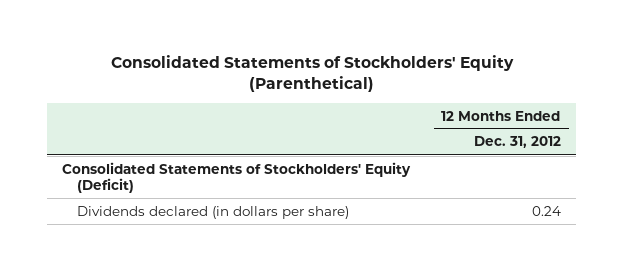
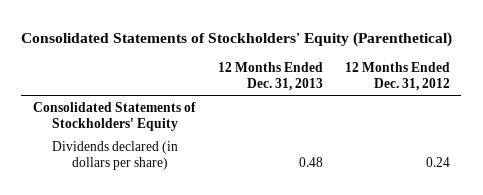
none -> [217,62,323,92] 12 Months Ended Dec. 31, 2013
[62,161,412,193] Consolidated Statements of Stockholders' Equity (Deficit) -> [32,102,196,131] Consolidated Statements of Stockholders' Equity

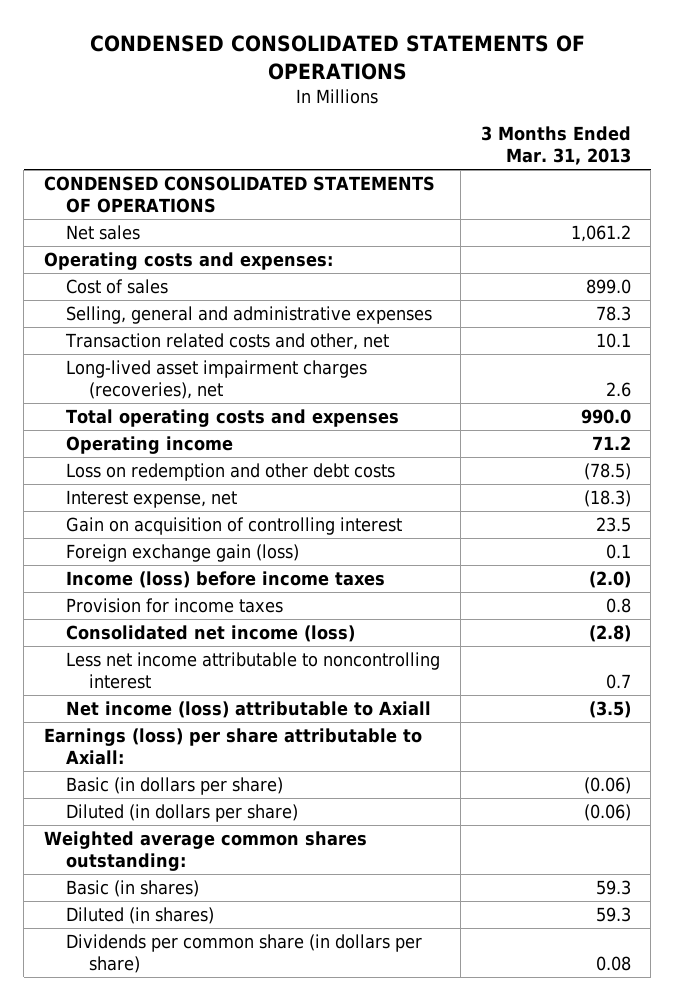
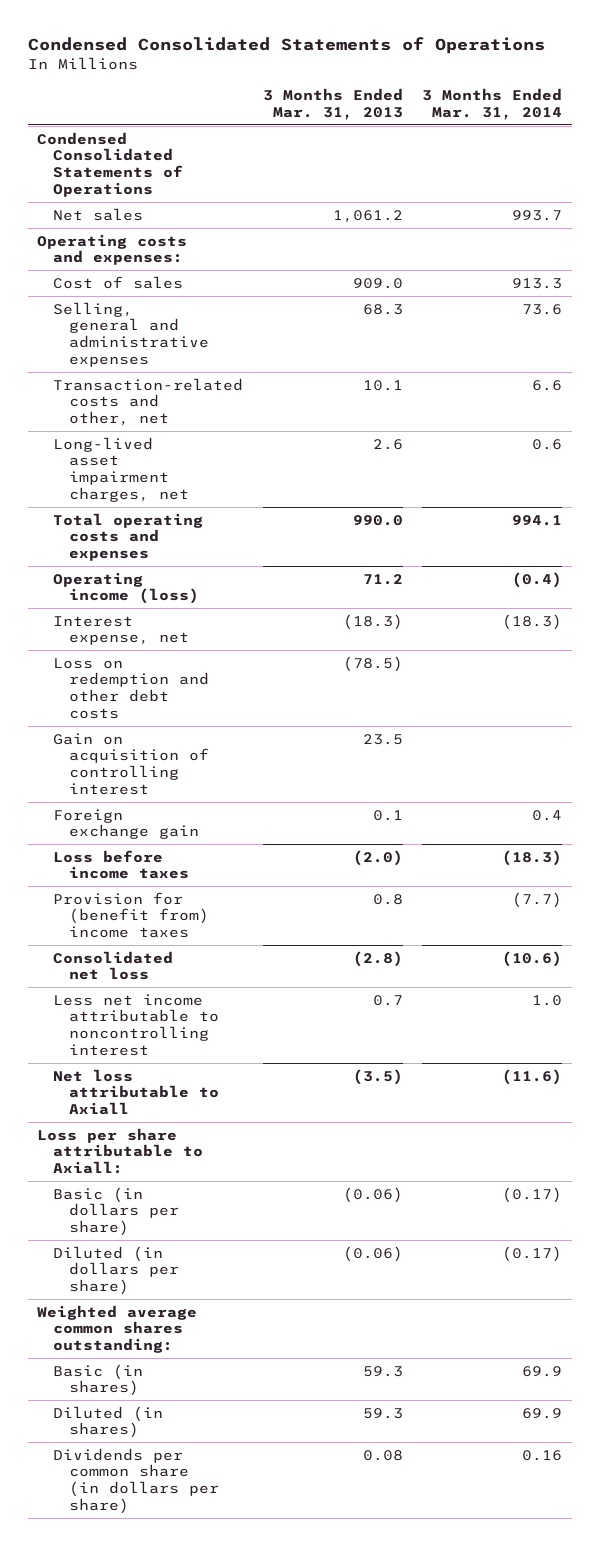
[90,35,586,80] CONDENSED CONSOLIDATED STATEMENTS OF OPERATIONS -> [27,36,545,54] Condensed Consolidated Statements of Operations
none -> [422,88,563,120] 3 Months Ended Mar. 31, 2014
[43,175,435,213] CONDENSED CONSOLIDATED STATEMENTS OF OPERATIONS -> [37,131,184,197] Condensed Consolidated Statements of Operations
[585,278,631,294] 899.0 -> [352,277,403,289] 909.0
[595,305,631,321] 78.3 -> [362,303,403,315] 68.3
[65,332,390,350] Transaction related costs and other, net -> [53,377,244,427] Transaction-related costs and other, net
[66,359,368,399] Long-lived asset impairment charges (recoveries), net -> [53,436,190,502] Long-lived asset impairment charges, net
[66,435,234,454] Operating income -> [53,571,200,605] Operating income (loss)
[66,462,396,481] Loss on redemption and other debt costs -> [53,657,210,719] Loss on redemption and other debt costs
[66,543,300,562] Foreign exchange gain (loss) -> [53,808,200,840] Foreign exchange gain
[66,570,386,588] Income (loss) before income taxes -> [53,849,190,880] Loss before income taxes
[66,597,284,613] Provision for income taxes -> [53,891,210,939] Provision for (benefit from) income taxes
[66,624,356,642] Consolidated net income (loss) -> [53,950,174,981] Consolidated net loss
[66,700,432,718] Net income (loss) attributable to Axiall -> [53,1068,220,1116] Net loss attributable to Axiall
[43,727,422,765] Earnings (loss) per share attributable to Axiall: -> [37,1127,204,1175] Loss per share attributable to Axiall:

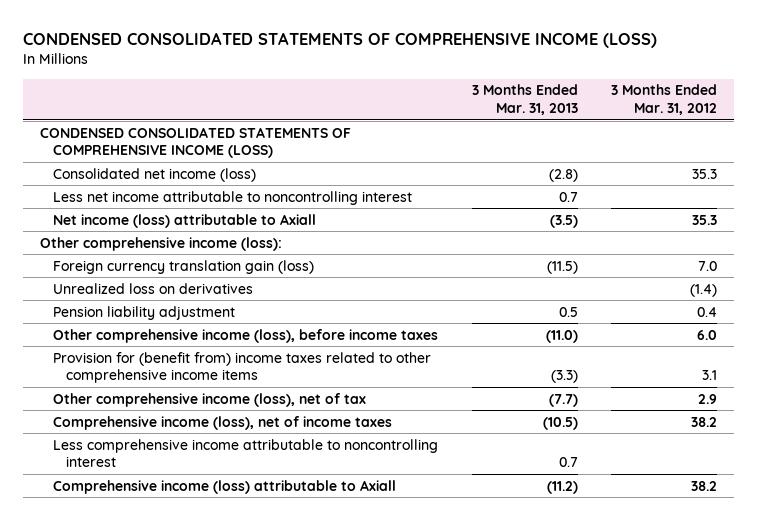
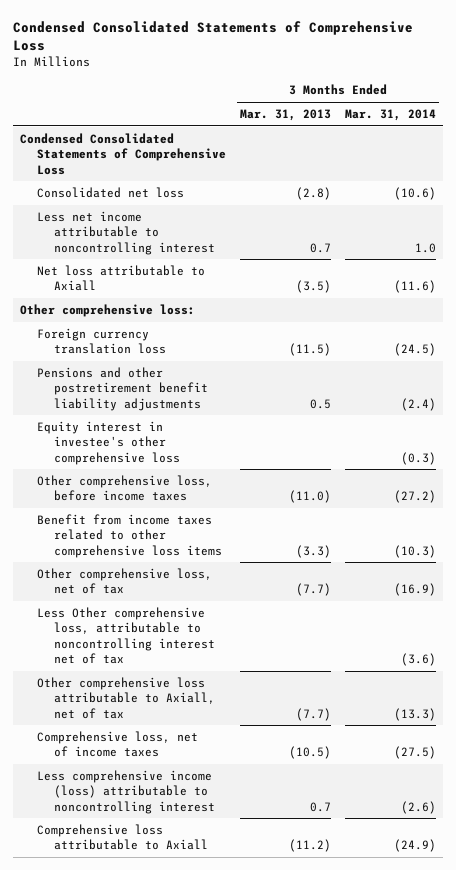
[23,32,658,49] CONDENSED CONSOLIDATED STATEMENTS OF COMPREHENSIVE INCOME (LOSS) -> [13,20,414,52] Condensed Consolidated Statements of Comprehensive Loss
[611,84,718,115] 3 Months Ended Mar. 31, 2012 -> none
none -> [344,109,436,122] Mar. 31, 2014
[40,126,352,159] CONDENSED CONSOLIDATED STATEMENTS OF COMPREHENSIVE INCOME (LOSS) -> [20,133,227,175] Condensed Consolidated Statements of Comprehensive Loss
[53,167,257,182] Consolidated net income (loss) -> [37,187,185,199] Consolidated net loss
[53,282,254,294] Unrealized loss on derivatives -> none
[53,213,317,228] Net income (loss) attributable to Axiall -> [37,265,206,292] Net loss attributable to Axiall
[40,236,283,251] Other comprehensive income (loss): -> [20,304,196,318] Other comprehensive loss:
[53,259,315,274] Foreign currency translation gain (loss) -> [37,328,167,355] Foreign currency translation loss
[53,305,236,320] Pension liability adjustment -> [37,367,209,411] Pensions and other postretirement benefit liability adjustments
none -> [37,421,181,465] Equity interest in investee's other comprehensive loss
[53,328,439,343] Other comprehensive income (loss), before income taxes -> [37,475,213,502] Other comprehensive loss, before income taxes
[53,351,432,384] Provision for (benefit from) income taxes related to other comprehensive income items -> [37,514,223,558] Benefit from income taxes related to other comprehensive loss items
[53,392,367,407] Other comprehensive income (loss), net of tax -> [37,568,213,595] Other comprehensive loss, net of tax
none -> [37,607,216,664] Less Other comprehensive loss, attributable to noncontrolling interest net of tax
none -> [37,677,216,719] Other comprehensive loss attributable to Axiall, net of tax
[53,415,393,430] Comprehensive income (loss), net of income taxes -> [37,731,199,758] Comprehensive loss, net of income taxes
[53,438,439,468] Less comprehensive income attributable to noncontrolling interest -> [37,770,216,814] Less comprehensive income (loss) attributable to noncontrolling interest
[53,479,397,494] Comprehensive income (loss) attributable to Axiall -> [37,824,209,851] Comprehensive loss attributable to Axiall

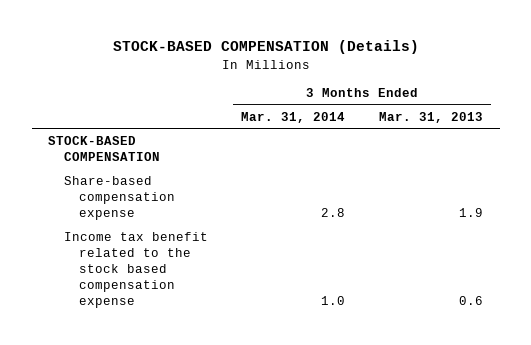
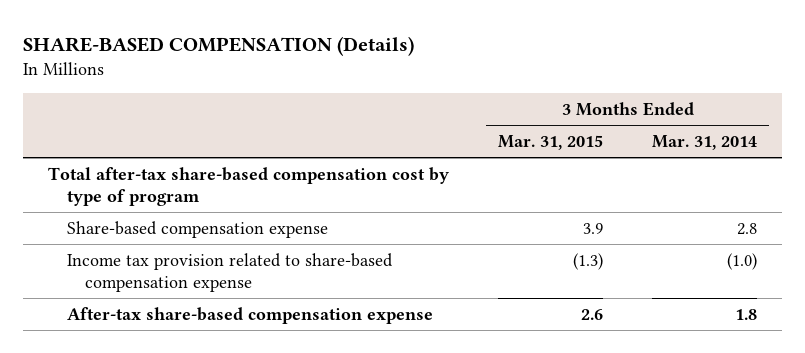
[112,40,419,55] STOCK-BASED COMPENSATION (Details) -> [23,36,415,57] SHARE-BASED COMPENSATION (Details)
[379,111,484,123] Mar. 31, 2013 -> none
none -> [497,135,603,151] Mar. 31, 2015
[48,135,160,162] STOCK-BASED COMPENSATION -> none
none -> [47,166,449,207] Total after-tax share-based compensation cost by type of program
[63,231,208,309] Income tax benefit related to the stock based compensation expense -> [66,252,393,293] Income tax provision related to share-based compensation expense
[321,296,346,306] 1.0 -> [727,252,758,270] (1.0)
none -> [66,306,433,324] After-tax share-based compensation expense

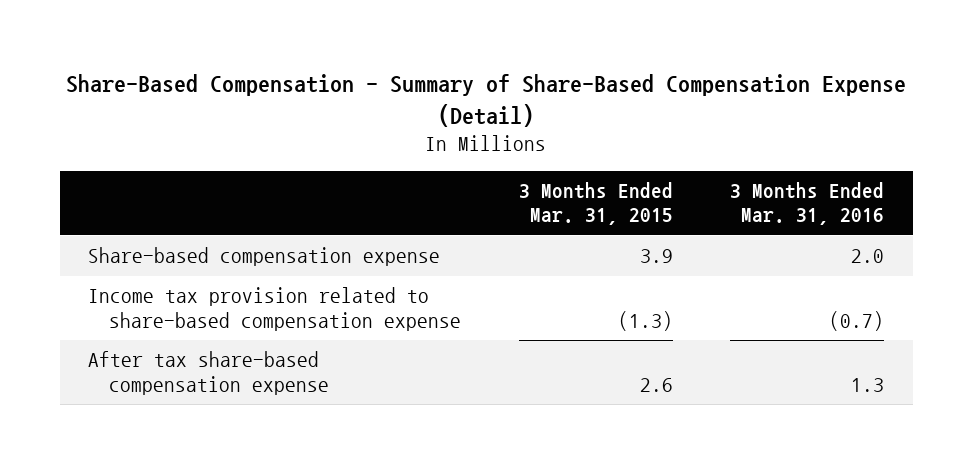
[23,36,415,57] SHARE-BASED COMPENSATION (Details) -> [66,74,907,127] Share-Based Compensation - Summary of Share-Based Compensation Expense (Detail)
[652,135,758,151] Mar. 31, 2014 -> none
none -> [729,182,884,226] 3 Months Ended Mar. 31, 2016
[47,166,449,207] Total after-tax share-based compensation cost by type of program -> none
[66,306,433,324] After-tax share-based compensation expense -> [88,351,330,395] After tax share-based compensation expense

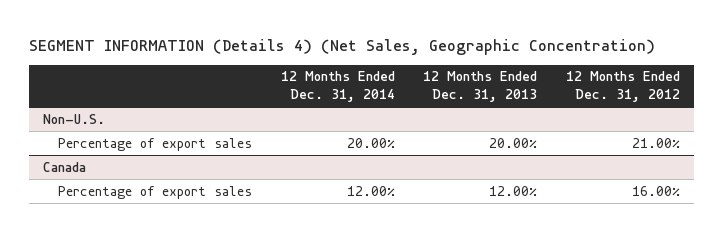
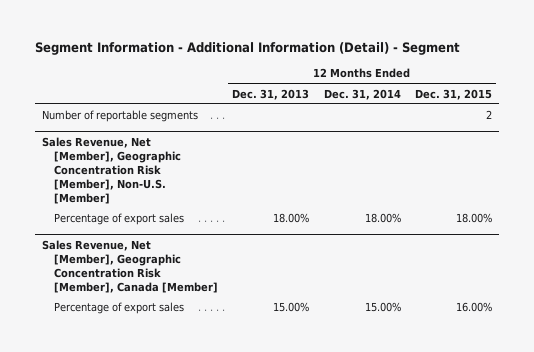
[29,38,656,55] SEGMENT INFORMATION (Details 4) (Net Sales, Geographic Concentration) -> [34,42,460,56] Segment Information - Additional Information (Detail) - Segment
[565,71,680,103] 12 Months Ended Dec. 31, 2012 -> none
none -> [414,88,492,100] Dec. 31, 2015
[43,113,106,124] Non-U.S. -> none
[43,161,87,172] Canada -> none
none -> [42,110,199,123] Number of reportable segments
none -> [42,137,181,204] Sales Revenue, Net [Member], Geographic Concentration Risk [Member], Non-U.S. [Member]
[346,137,395,148] 20.00% -> [364,213,401,224] 18.00%
[489,137,538,148] 20.00% -> [273,213,310,224] 18.00%
none -> [42,240,218,293] Sales Revenue, Net [Member], Geographic Concentration Risk [Member], Canada [Member]
[346,185,395,196] 12.00% -> [364,302,401,313] 15.00%
[489,185,538,196] 12.00% -> [273,302,310,313] 15.00%

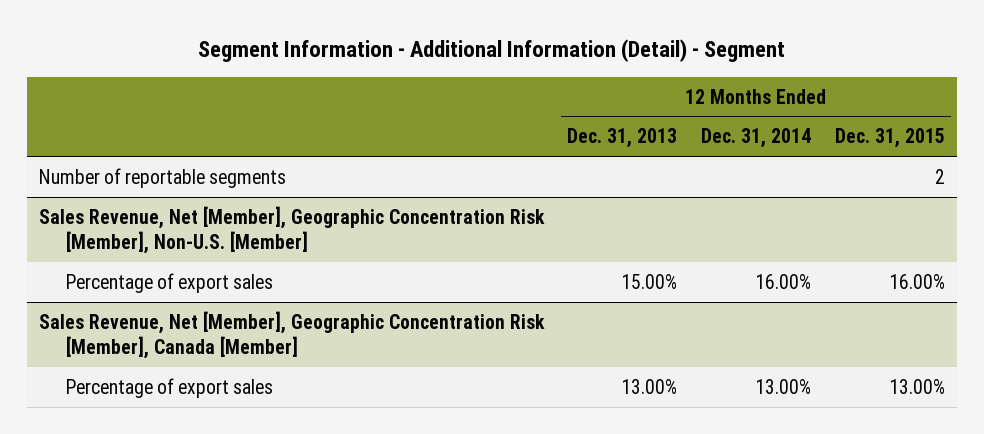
[273,213,310,224] 18.00% -> [621,273,678,289] 15.00%
[364,213,401,224] 18.00% -> [755,273,812,289] 16.00%
[455,213,492,224] 18.00% -> [889,273,946,289] 16.00%
[273,302,310,313] 15.00% -> [621,378,678,394] 13.00%
[364,302,401,313] 15.00% -> [755,378,812,394] 13.00%
[455,302,492,313] 16.00% -> [889,378,946,394] 13.00%

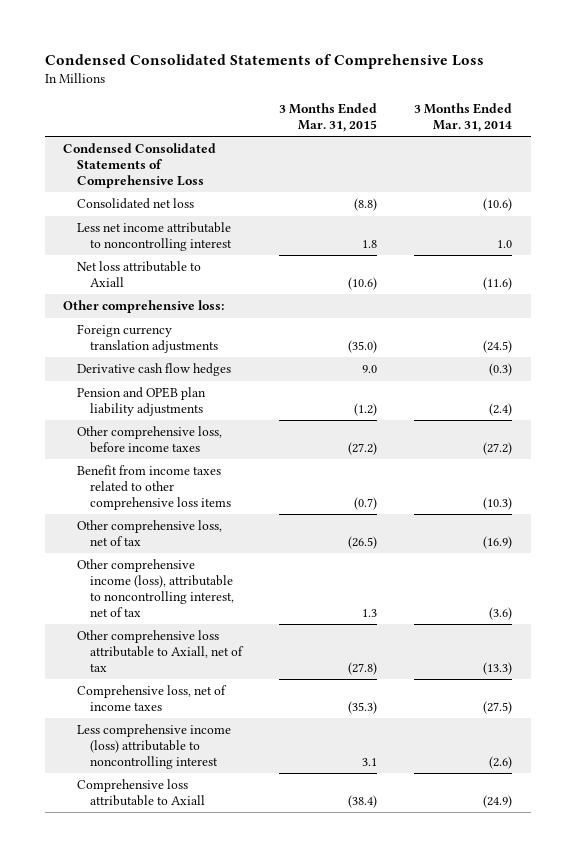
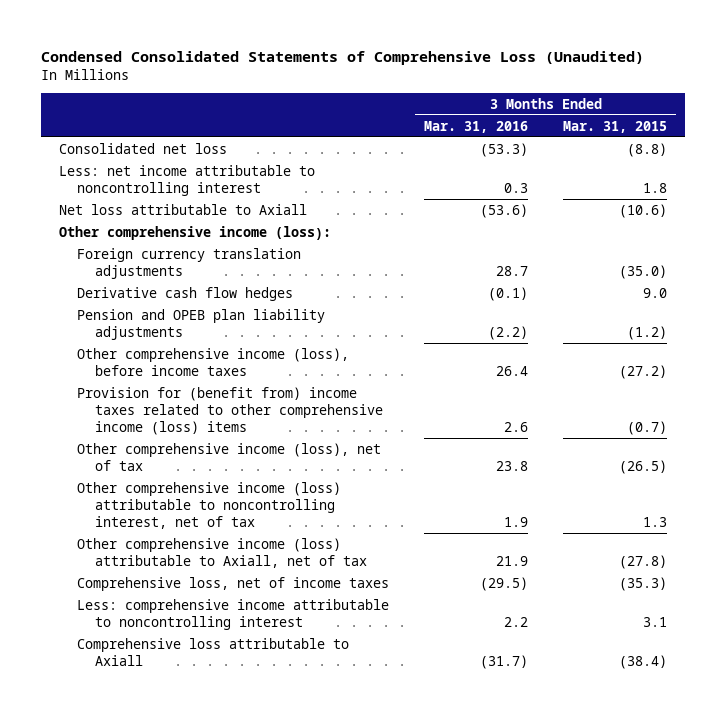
[44,54,484,70] Condensed Consolidated Statements of Comprehensive Loss -> [41,50,645,65] Condensed Consolidated Statements of Comprehensive Loss (Unaudited)
[414,102,513,132] 3 Months Ended Mar. 31, 2014 -> none
none -> [424,120,529,133] Mar. 31, 2016
[63,143,217,188] Condensed Consolidated Statements of Comprehensive Loss -> none
[76,222,232,251] Less net income attributable to noncontrolling interest -> [58,164,315,196] Less: net income attributable to noncontrolling interest
[63,300,225,314] Other comprehensive loss: -> [58,225,331,240] Other comprehensive income (loss):
[76,426,222,453] Other comprehensive loss, before income taxes -> [76,347,349,376] Other comprehensive income (loss), before income taxes
[76,465,231,510] Benefit from income taxes related to other comprehensive loss items -> [76,386,383,435] Provision for (benefit from) income taxes related to other comprehensive income (loss) items
[76,520,222,546] Other comprehensive loss, net of tax -> [76,442,381,471] Other comprehensive income (loss), net of tax
[76,559,234,617] Other comprehensive income (loss), attributable to noncontrolling interest, net of tax -> [76,481,341,529] Other comprehensive income (loss) attributable to noncontrolling interest, net of tax
[76,630,244,672] Other comprehensive loss attributable to Axiall, net of tax -> [76,537,367,568] Other comprehensive income (loss) attributable to Axiall, net of tax
[76,724,231,769] Less comprehensive income (loss) attributable to noncontrolling interest -> [76,598,389,630] Less: comprehensive income attributable to noncontrolling interest

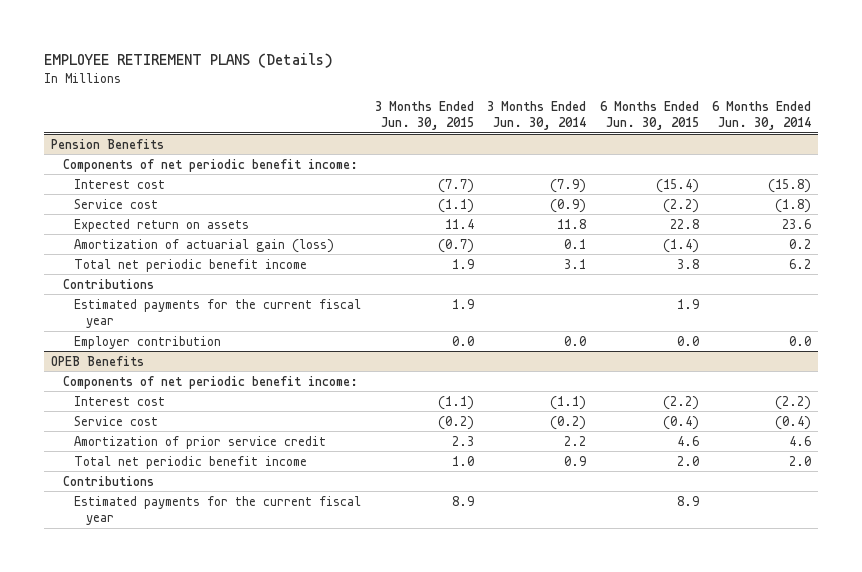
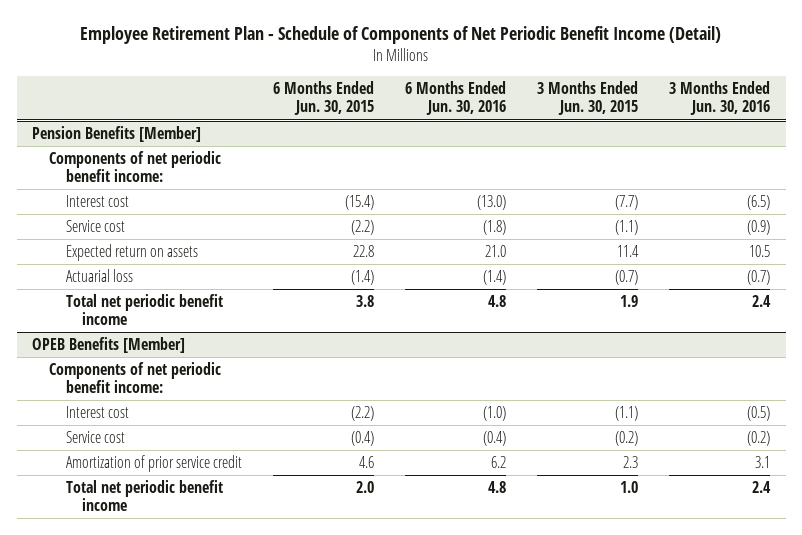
[44,52,334,68] EMPLOYEE RETIREMENT PLANS (Details) -> [80,26,722,45] Employee Retirement Plan - Schedule of Components of Net Periodic Benefit Income (Detail)
[487,100,587,131] 3 Months Ended Jun. 30, 2014 -> none
[711,100,811,131] 6 Months Ended Jun. 30, 2014 -> none
none -> [404,81,506,116] 6 Months Ended Jun. 30, 2016
none -> [669,81,771,116] 3 Months Ended Jun. 30, 2016
[50,138,164,149] Pension Benefits -> [32,126,202,143] Pension Benefits [Member]
[74,238,335,253] Amortization of actuarial gain (loss) -> [65,269,133,283] Actuarial loss
[62,278,154,289] Contributions -> none
[74,298,362,329] Estimated payments for the current fiscal year -> none
[74,335,222,349] Employer contribution -> none
[50,355,144,366] OPEB Benefits -> [32,337,186,354] OPEB Benefits [Member]
[62,475,154,486] Contributions -> none
[74,495,362,526] Estimated payments for the current fiscal year -> none

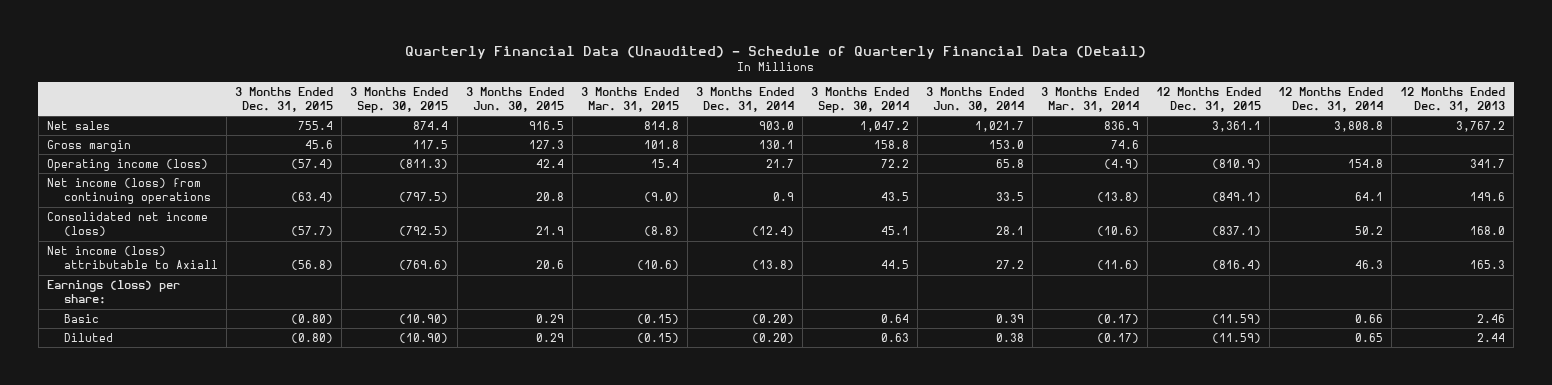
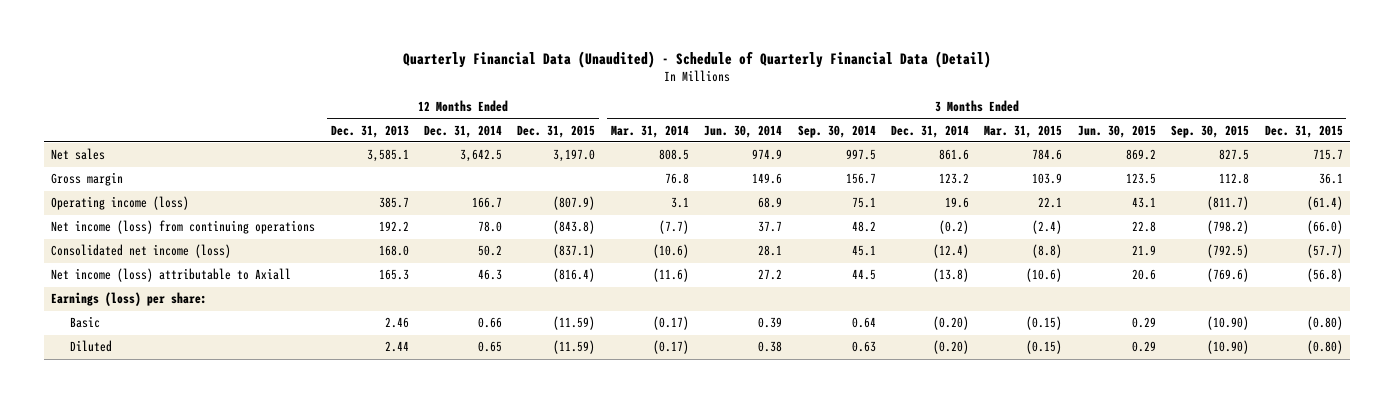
[298,120,334,130] 755.4 -> [1312,149,1343,161] 715.7
[413,120,449,130] 874.4 -> [1219,149,1250,161] 827.5
[528,120,564,130] 916.5 -> [1125,149,1156,161] 869.2
[643,120,679,130] 814.8 -> [1032,149,1063,161] 784.6
[758,120,794,130] 903.0 -> [939,149,970,161] 861.6
[859,120,909,132] 1,047.2 -> [845,149,876,161] 997.5
[974,120,1024,132] 1,021.7 -> [752,149,783,161] 974.9
[1103,120,1139,130] 836.9 -> [658,149,689,161] 808.5
[1212,120,1262,132] 3,361.1 -> [553,149,596,163] 3,197.0
[1334,120,1384,132] 3,808.8 -> [460,149,503,163] 3,642.5
[1456,120,1506,132] 3,767.2 -> [366,149,409,163] 3,585.1
[305,139,334,149] 45.6 -> [1318,173,1343,185] 36.1
[413,139,449,149] 117.5 -> [1219,173,1250,185] 112.8
[528,139,564,149] 127.3 -> [1125,173,1156,185] 123.5
[643,139,679,149] 101.8 -> [1032,173,1063,185] 103.9
[758,139,794,149] 130.1 -> [939,173,970,185] 123.2
[873,139,909,149] 158.8 -> [845,173,876,185] 156.7
[988,139,1024,149] 153.0 -> [752,173,783,185] 149.6
[1110,139,1139,149] 74.6 -> [664,173,689,185] 76.8
[291,158,334,169] (57.4) -> [1306,196,1343,211] (61.4)
[399,158,449,169] (811.3) -> [1207,196,1250,211] (811.7)
[535,158,564,168] 42.4 -> [1131,197,1156,209] 43.1
[650,158,679,168] 15.4 -> [1038,197,1063,209] 22.1
[765,158,794,168] 21.7 -> [945,197,970,209] 19.6
[880,158,909,168] 72.2 -> [851,197,876,209] 75.1
[995,158,1024,168] 65.8 -> [758,197,783,209] 68.9
[1103,158,1139,169] (4.9) -> [670,197,689,209] 3.1
[1212,158,1262,169] (810.9) -> [553,196,596,211] (807.9)
[1348,158,1384,168] 154.8 -> [472,197,503,209] 166.7
[1470,158,1506,168] 341.7 -> [378,197,409,209] 385.7
[291,192,334,203] (63.4) -> [1306,220,1343,235] (66.0)
[399,192,449,203] (797.5) -> [1207,220,1250,235] (798.2)
[535,192,564,202] 20.8 -> [1131,221,1156,233] 22.8
[643,192,679,203] (9.0) -> [1032,220,1063,235] (2.4)
[772,192,794,202] 0.9 -> [939,220,970,235] (0.2)
[880,192,909,202] 43.5 -> [851,221,876,233] 48.2
[995,192,1024,202] 33.5 -> [758,221,783,233] 37.7
[1096,192,1139,203] (13.8) -> [658,220,689,235] (7.7)
[1212,192,1262,203] (849.1) -> [553,220,596,235] (843.8)
[1355,192,1384,202] 64.1 -> [478,221,503,233] 78.0
[1470,192,1506,202] 149.6 -> [378,221,409,233] 192.2

